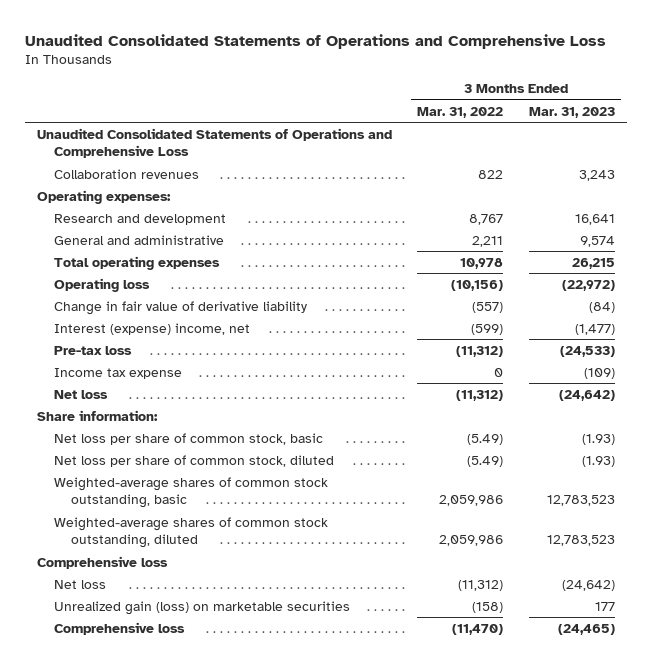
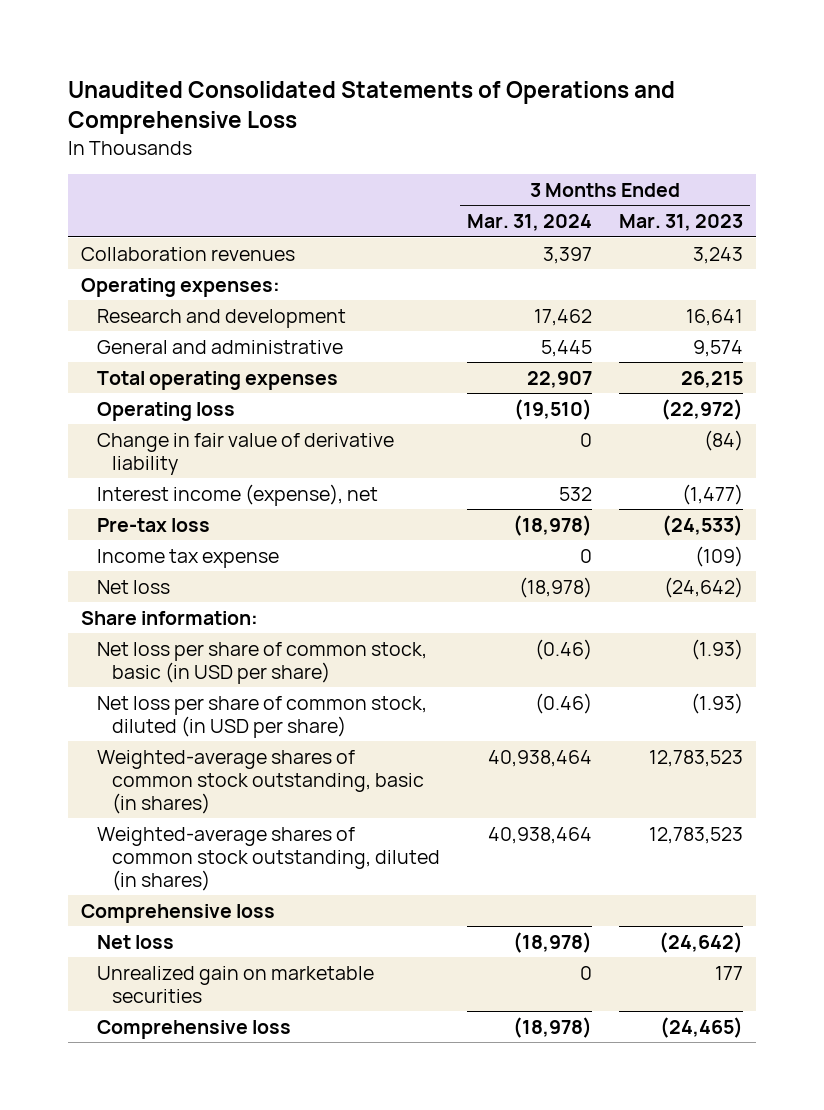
[417,106,504,118] Mar. 31, 2022 -> none
none -> [466,213,592,231] Mar. 31, 2024
[37,127,393,159] Unaudited Consolidated Statements of Operations and Comprehensive Loss -> none
[54,322,251,335] Interest (expense) income, net -> [96,483,378,506] Interest income (expense), net
[54,432,324,445] Net loss per share of common stock, basic -> [96,641,427,684] Net loss per share of common stock, basic (in USD per share)
[54,454,335,467] Net loss per share of common stock, diluted -> [96,695,427,738] Net loss per share of common stock, diluted (in USD per share)
[54,476,329,509] Weighted-average shares of common stock outstanding, basic -> [96,749,424,814] Weighted-average shares of common stock outstanding, basic (in shares)
[54,516,329,549] Weighted-average shares of common stock outstanding, diluted -> [96,826,440,891] Weighted-average shares of common stock outstanding, diluted (in shares)
[54,600,351,615] Unrealized gain (loss) on marketable securities -> [96,965,374,1003] Unrealized gain on marketable securities

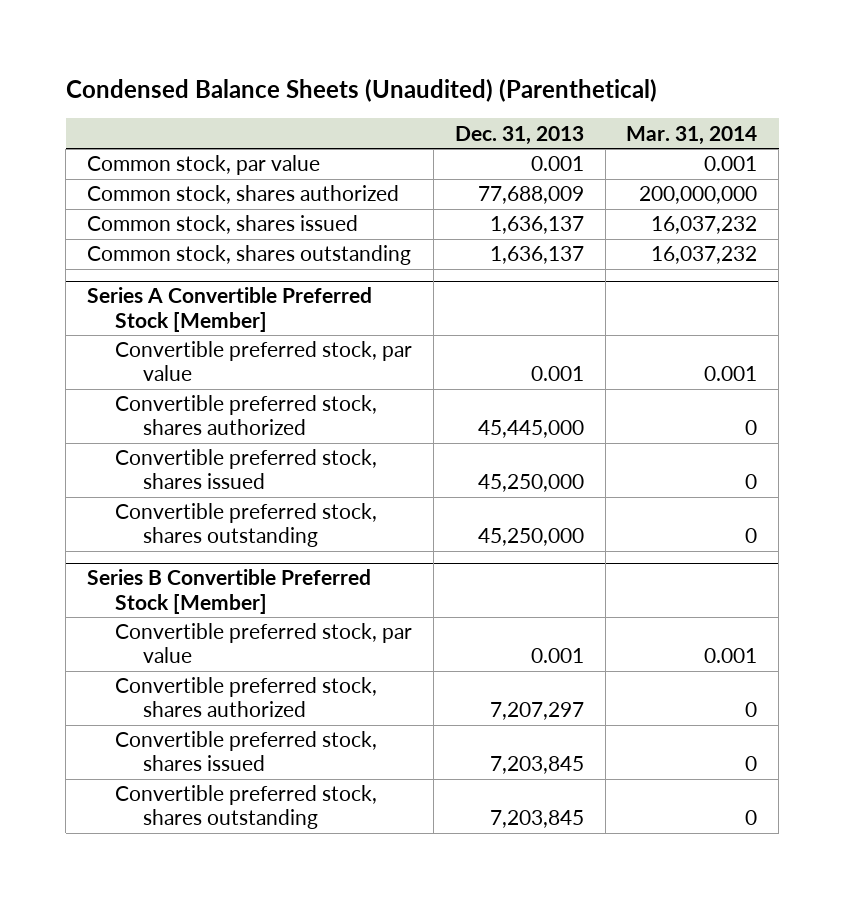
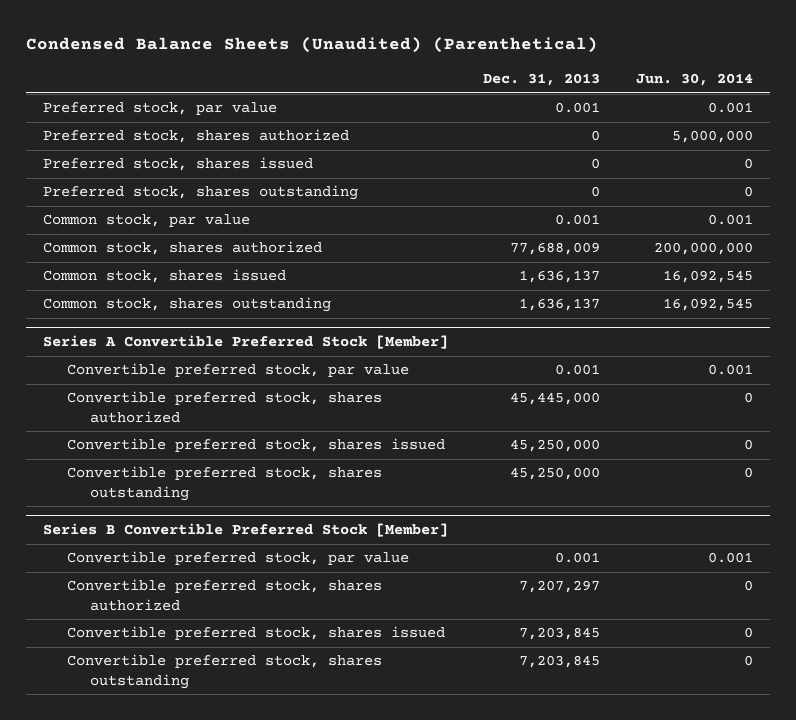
[626,125,758,145] Mar. 31, 2014 -> none
none -> [635,73,753,87] Jun. 30, 2014
none -> [43,102,278,116] Preferred stock, par value
none -> [43,129,350,144] Preferred stock, shares authorized
none -> [43,157,314,172] Preferred stock, shares issued
none -> [43,185,359,201] Preferred stock, shares outstanding

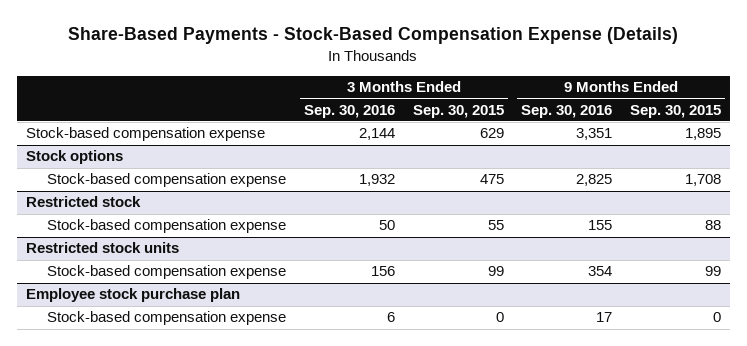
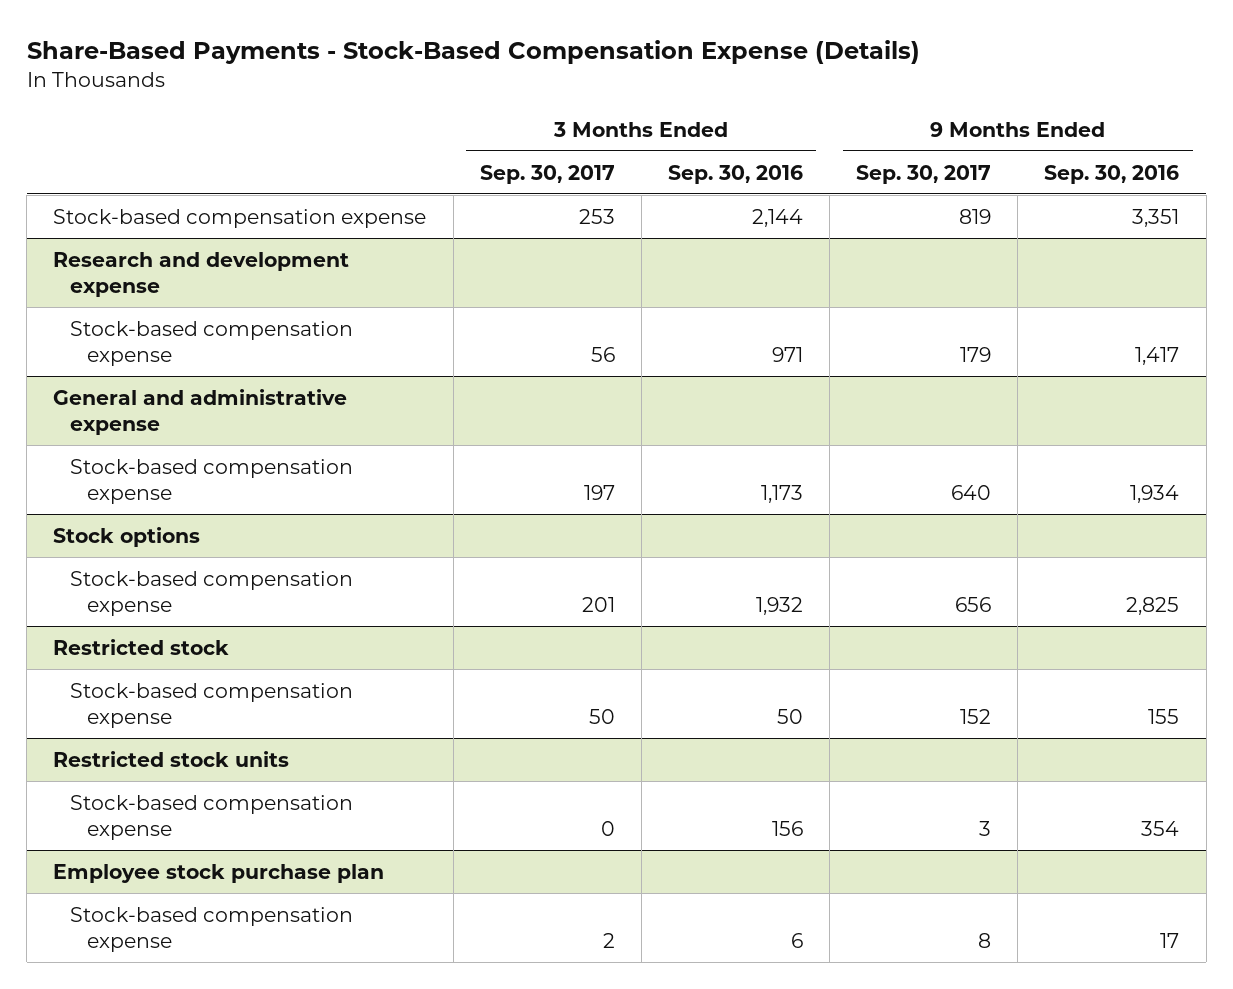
[412,104,504,118] Sep. 30, 2015 -> none
[630,104,722,118] Sep. 30, 2015 -> none
none -> [479,164,615,184] Sep. 30, 2017
none -> [856,164,992,184] Sep. 30, 2017
none -> [53,251,350,298] Research and development expense
none -> [70,320,354,367] Stock-based compensation expense
none -> [53,388,348,436] General and administrative expense
none -> [70,458,354,505] Stock-based compensation expense

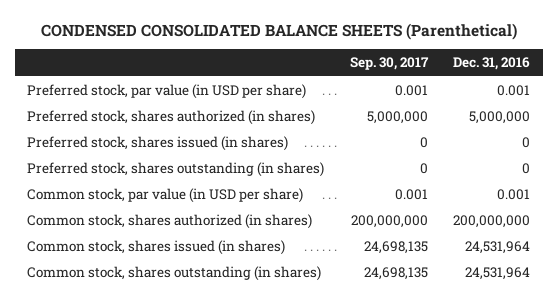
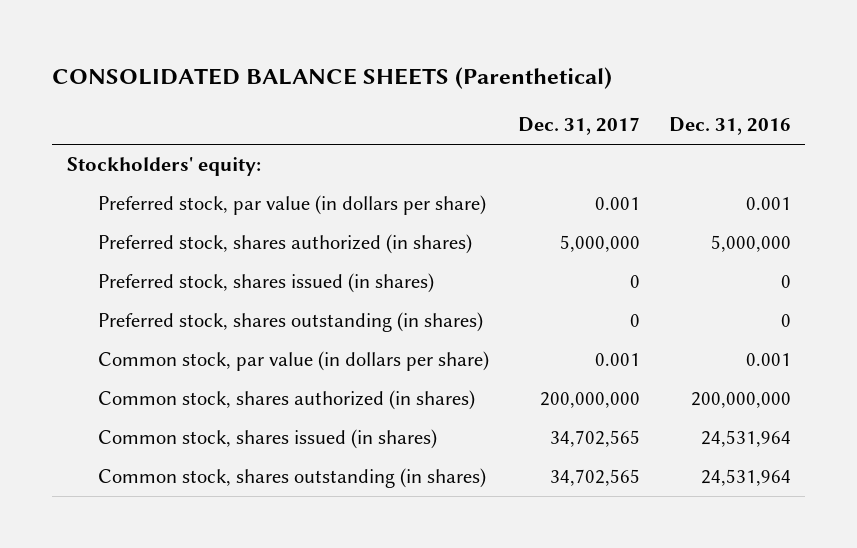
[40,22,517,40] CONDENSED CONSOLIDATED BALANCE SHEETS (Parenthetical) -> [52,67,613,90] CONSOLIDATED BALANCE SHEETS (Parenthetical)
[349,57,429,71] Sep. 30, 2017 -> none
none -> [518,117,641,136] Dec. 31, 2017
none -> [66,157,261,177] Stockholders' equity:
[27,84,307,100] Preferred stock, par value (in USD per share) -> [98,195,487,216] Preferred stock, par value (in dollars per share)
[27,188,304,204] Common stock, par value (in USD per share) -> [98,351,490,372] Common stock, par value (in dollars per share)

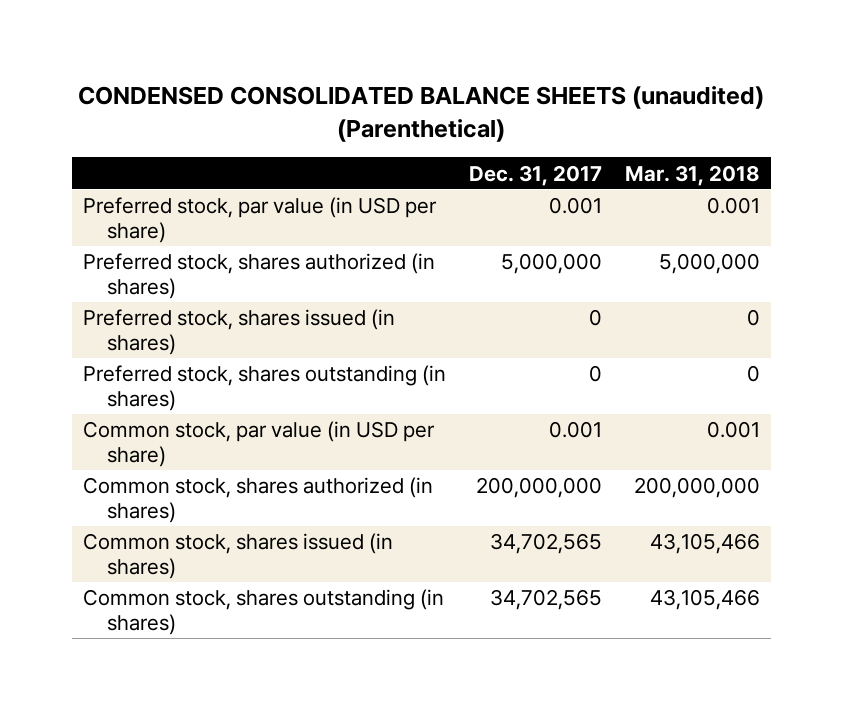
[52,67,613,90] CONSOLIDATED BALANCE SHEETS (Parenthetical) -> [78,86,765,142] CONDENSED CONSOLIDATED BALANCE SHEETS (unaudited) (Parenthetical)
[668,117,791,136] Dec. 31, 2016 -> none
none -> [624,164,760,186] Mar. 31, 2018
[66,157,261,177] Stockholders' equity: -> none
[98,195,487,216] Preferred stock, par value (in dollars per share) -> [83,197,438,243] Preferred stock, par value (in USD per share)
[98,351,490,372] Common stock, par value (in dollars per share) -> [83,421,436,467] Common stock, par value (in USD per share)

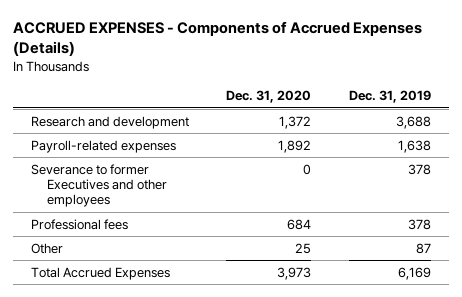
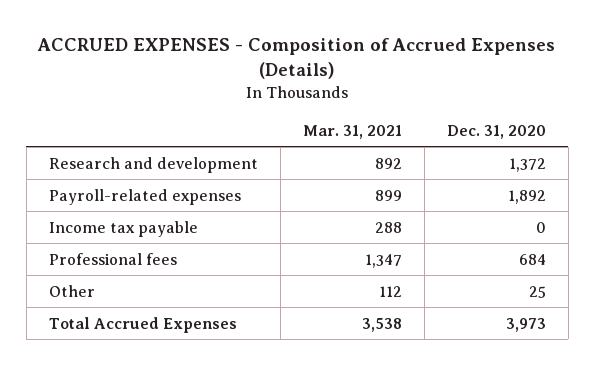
[12,20,422,57] ACCRUED EXPENSES - Components of Accrued Expenses (Details) -> [37,38,556,80] ACCRUED EXPENSES - Composition of Accrued Expenses (Details)
[348,90,431,104] Dec. 31, 2019 -> none
none -> [302,124,402,139] Mar. 31, 2021
[31,163,168,208] Severance to former Executives and other employees -> [48,220,198,237] Income tax payable

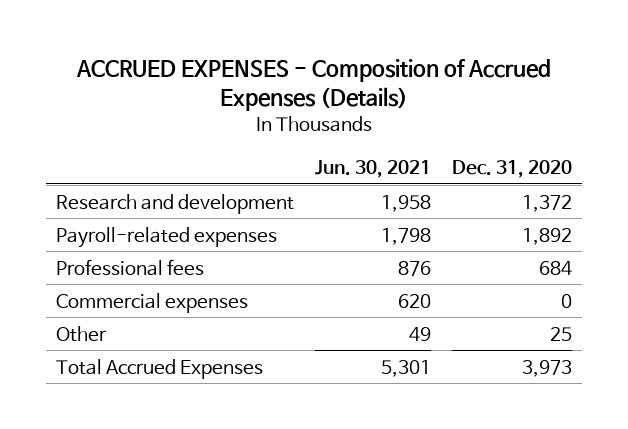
[302,124,402,139] Mar. 31, 2021 -> none
none -> [314,160,431,179] Jun. 30, 2021
[48,220,198,237] Income tax payable -> none
none -> [56,292,249,313] Commercial expenses

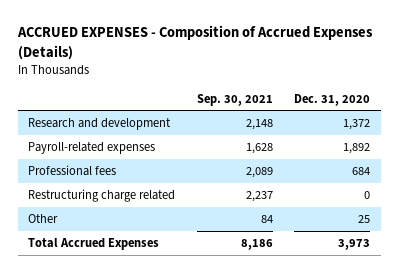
[314,160,431,179] Jun. 30, 2021 -> none
none -> [196,93,273,106] Sep. 30, 2021
[56,292,249,313] Commercial expenses -> none
none -> [28,189,176,203] Restructuring charge related

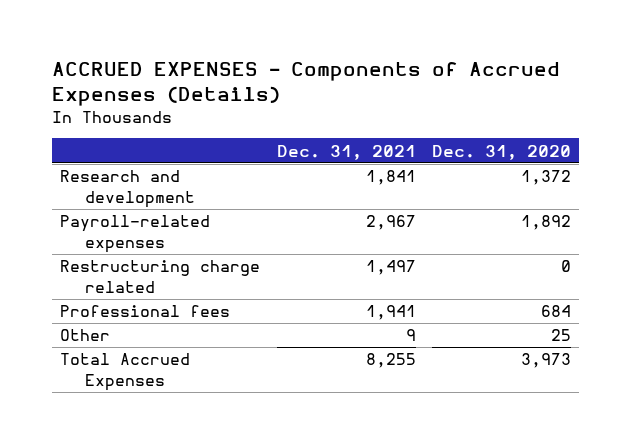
[16,25,373,60] ACCRUED EXPENSES - Composition of Accrued Expenses (Details) -> [51,62,560,107] ACCRUED EXPENSES - Components of Accrued Expenses (Details)
[196,93,273,106] Sep. 30, 2021 -> none
none -> [276,144,416,160] Dec. 31, 2021
[28,165,117,177] Professional fees -> [60,305,231,318] Professional fees

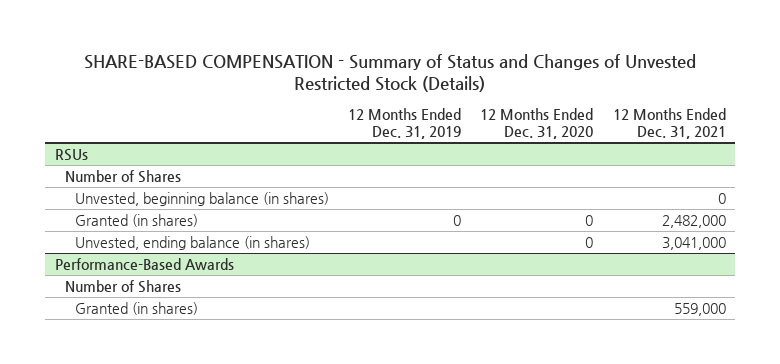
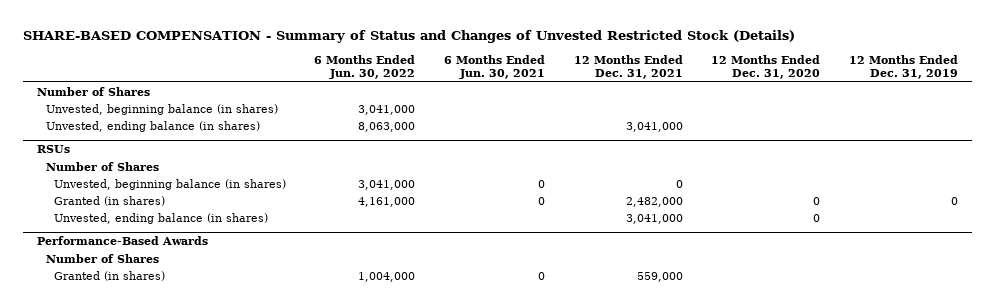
none -> [314,54,416,80] 6 Months Ended Jun. 30, 2022
none -> [444,54,546,80] 6 Months Ended Jun. 30, 2021
none -> [37,86,151,96] Number of Shares
none -> [45,103,278,115] Unvested, beginning balance (in shares)
none -> [45,120,260,132] Unvested, ending balance (in shares)

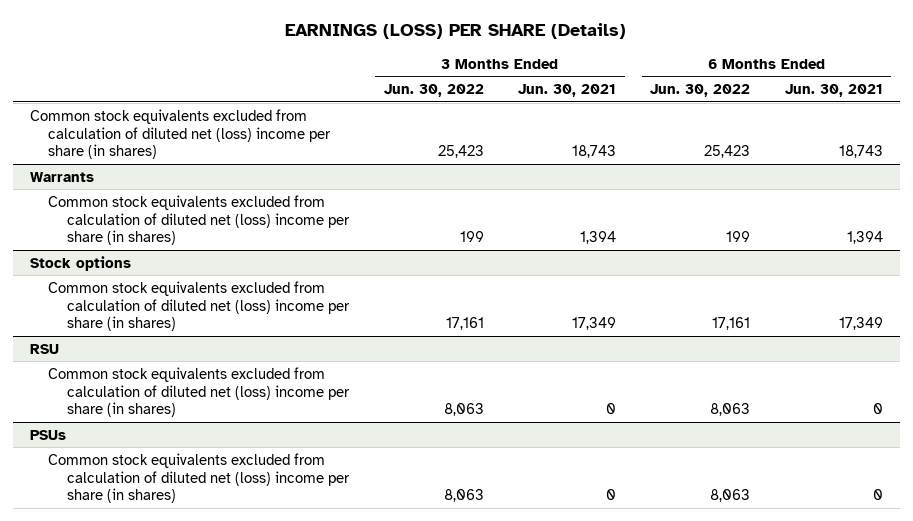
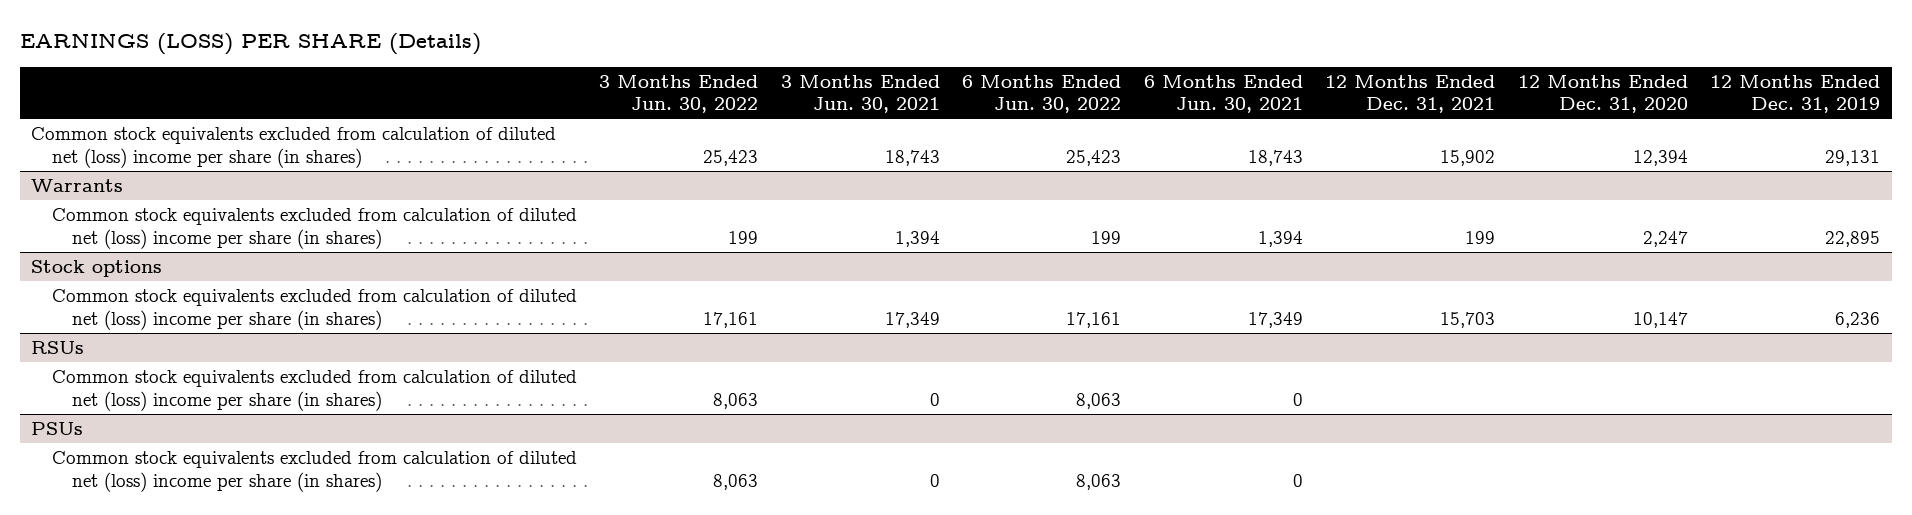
none -> [1325,74,1496,114] 12 Months Ended Dec. 31, 2021
none -> [1517,74,1688,114] 12 Months Ended Dec. 31, 2020
none -> [1710,74,1881,114] 12 Months Ended Dec. 31, 2019
[29,343,59,354] RSU -> [31,340,85,354] RSUs

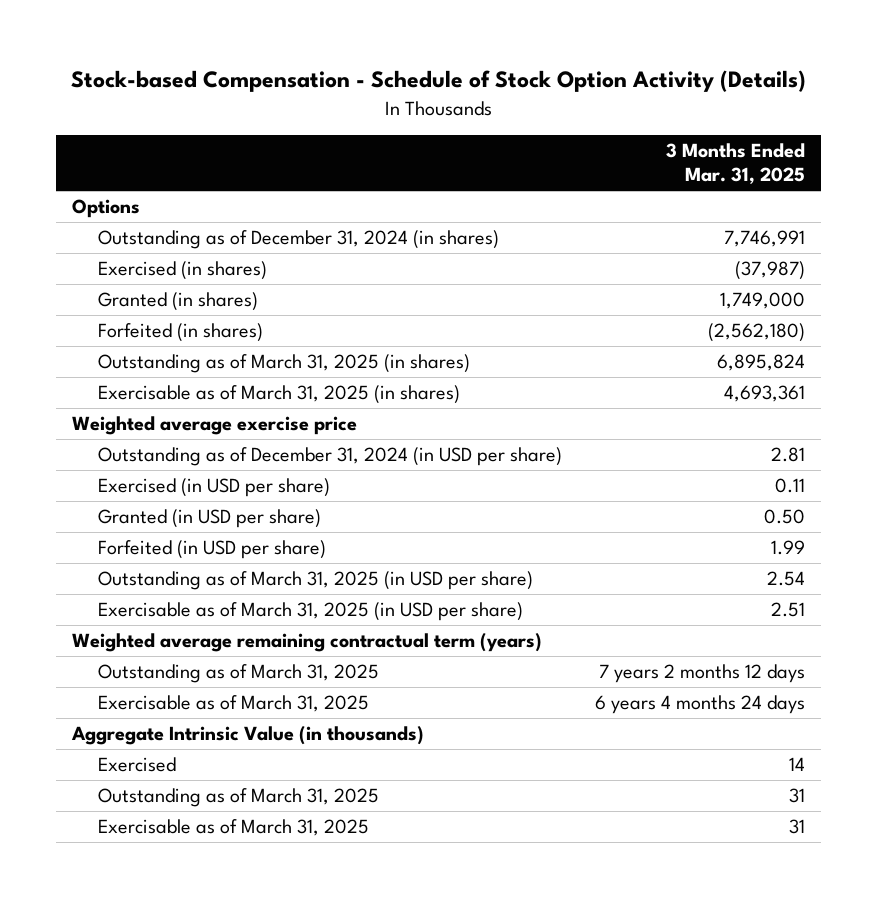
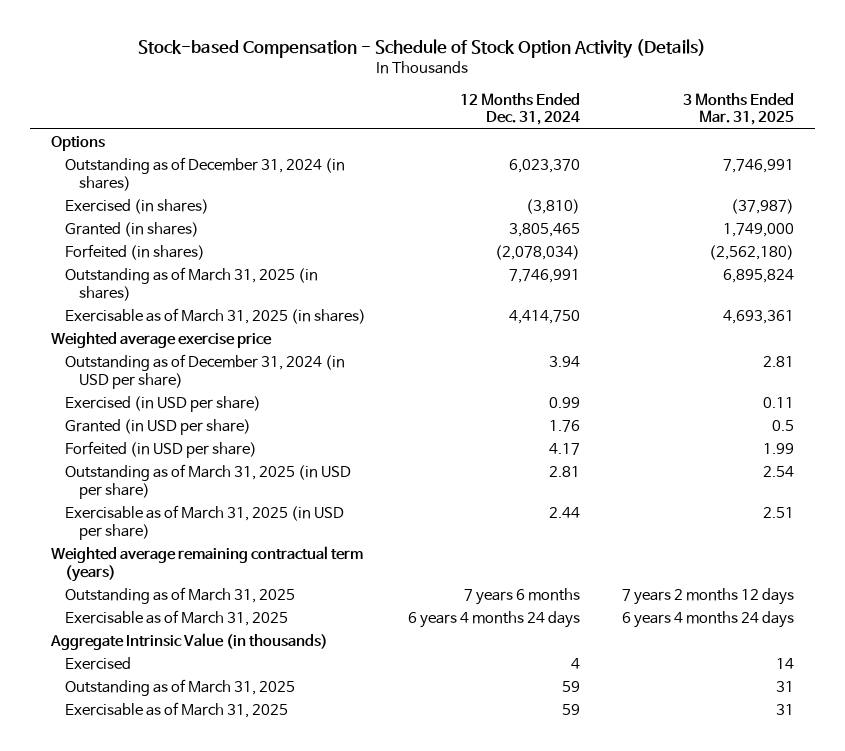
none -> [460,92,581,126] 12 Months Ended Dec. 31, 2024
[763,509,805,525] 0.50 -> [772,420,795,432] 0.5

